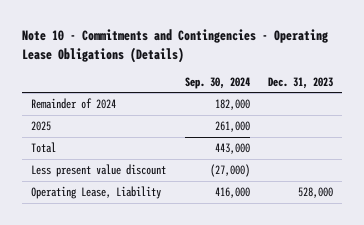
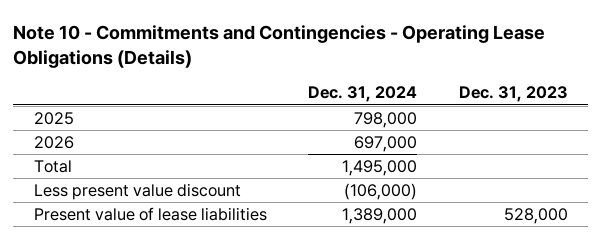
[184,76,250,89] Sep. 30, 2024 -> none
none -> [308,86,418,103] Dec. 31, 2024
[31,98,117,110] Remainder of 2024 -> none
none -> [33,135,74,149] 2026
[31,186,162,200] Operating Lease, Liability -> [33,206,267,221] Present value of lease liabilities

